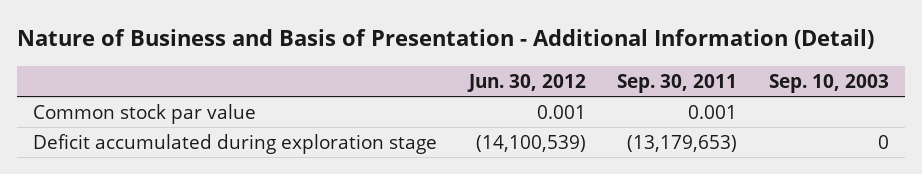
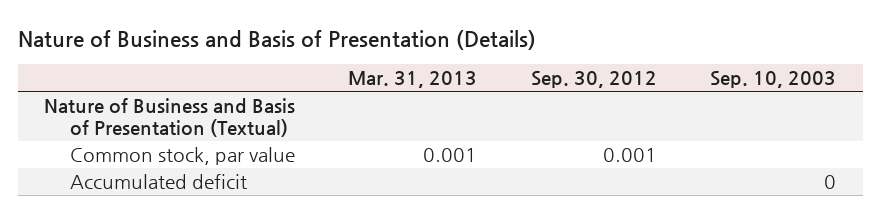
[16,29,874,50] Nature of Business and Basis of Presentation - Additional Information (Detail) -> [17,29,536,50] Nature of Business and Basis of Presentation (Details)
[466,73,586,92] Jun. 30, 2012 -> none
[617,73,738,93] Sep. 30, 2011 -> none
none -> [348,71,478,89] Mar. 31, 2013
none -> [530,71,657,89] Sep. 30, 2012
none -> [44,97,296,137] Nature of Business and Basis of Presentation (Textual)
[32,104,256,125] Common stock par value -> [69,146,295,165] Common stock, par value
[32,134,437,155] Deficit accumulated during exploration stage -> [69,173,247,189] Accumulated deficit

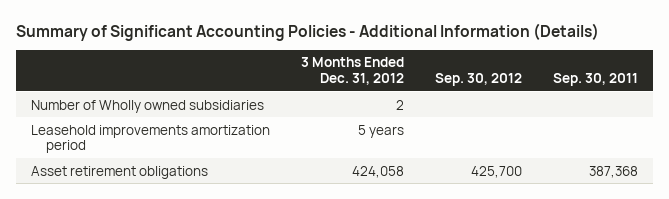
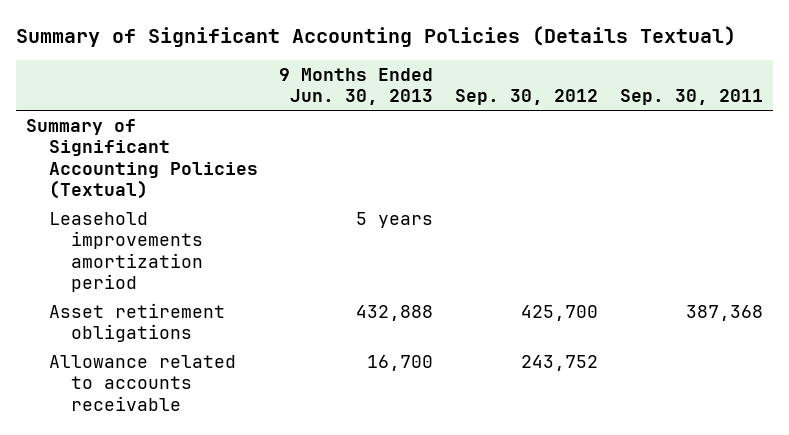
[15,22,599,41] Summary of Significant Accounting Policies - Additional Information (Details) -> [15,25,736,47] Summary of Significant Accounting Policies (Details Textual)
[300,57,404,86] 3 Months Ended Dec. 31, 2012 -> none
none -> [279,67,434,106] 9 Months Ended Jun. 30, 2013
[31,99,265,113] Number of Wholly owned subsidiaries -> none
none -> [26,118,258,200] Summary of Significant Accounting Policies (Textual)
none -> [48,354,236,411] Allowance related to accounts receivable

